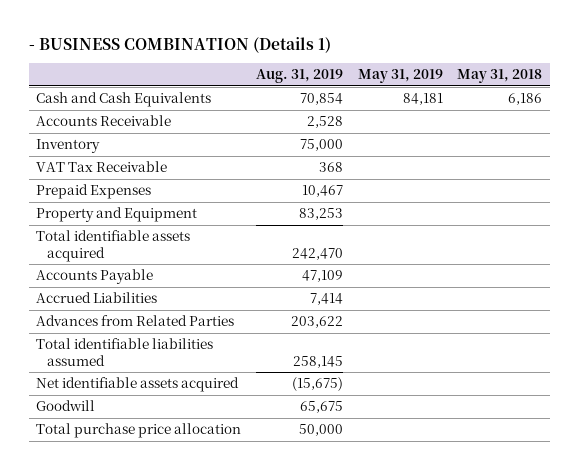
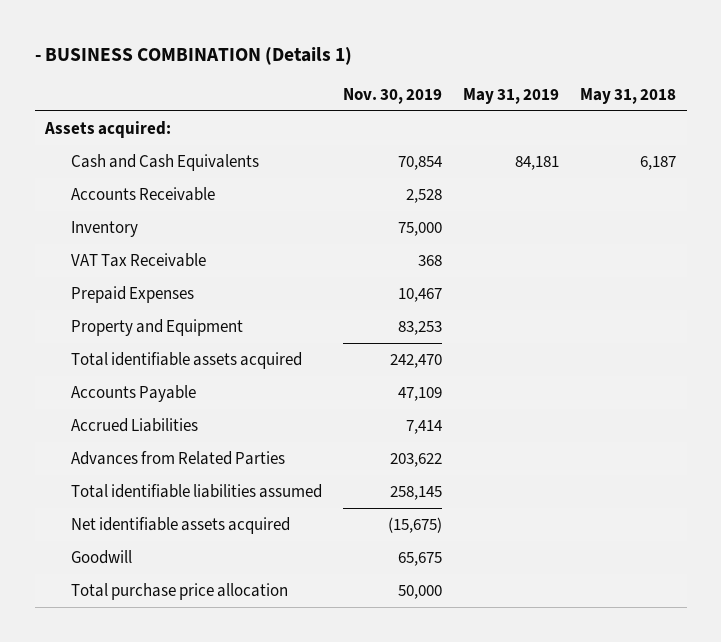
[255,69,343,84] Aug. 31, 2019 -> none
none -> [342,88,442,105] Nov. 30, 2019
none -> [44,121,172,139] Assets acquired:
[508,93,543,106] 6,186 -> [640,156,677,171] 6,187

